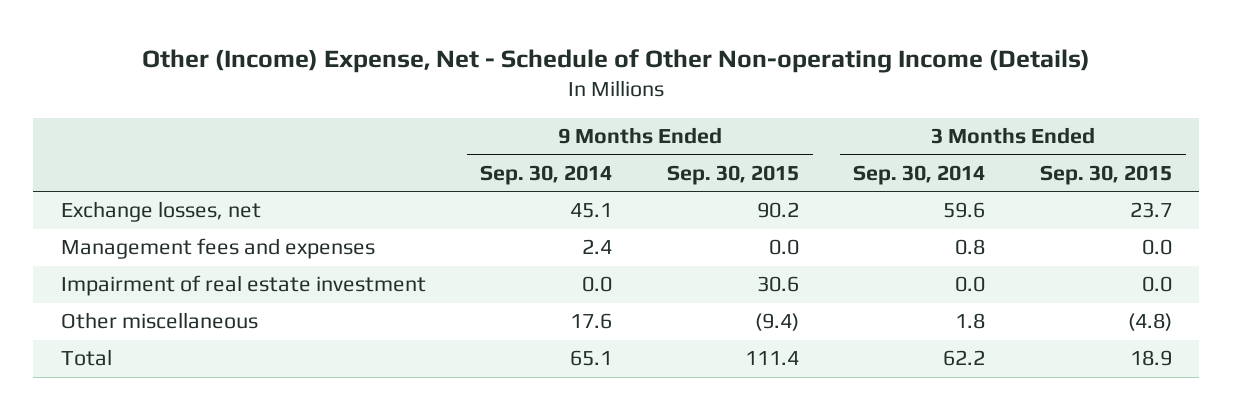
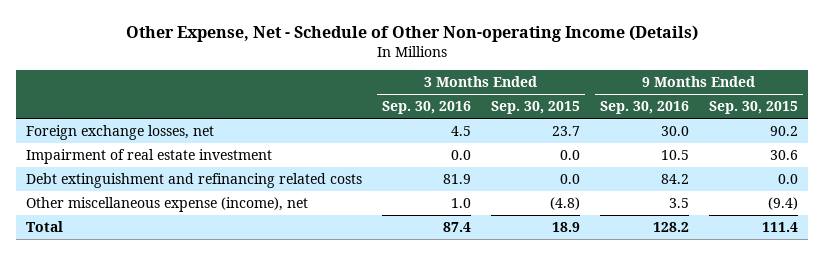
[142,48,1091,73] Other (Income) Expense, Net - Schedule of Other Non-operating Income (Details) -> [126,24,699,42] Other Expense, Net - Schedule of Other Non-operating Income (Details)
[480,164,613,185] Sep. 30, 2014 -> none
[853,164,986,185] Sep. 30, 2014 -> none
none -> [382,101,472,115] Sep. 30, 2016
none -> [600,101,690,115] Sep. 30, 2016
[60,238,375,260] Management fees and expenses -> none
[60,201,261,223] Exchange losses, net -> [26,124,215,140] Foreign exchange losses, net
none -> [26,172,363,188] Debt extinguishment and refinancing related costs
[60,312,258,330] Other miscellaneous -> [26,196,309,212] Other miscellaneous expense (income), net

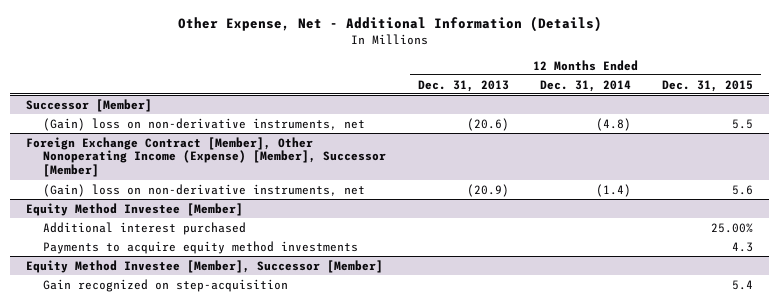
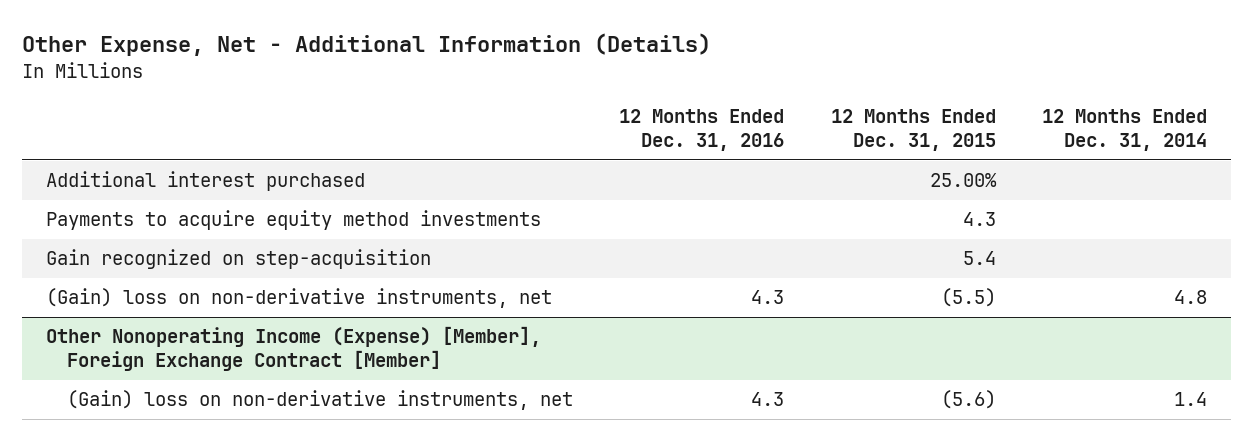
[417,79,509,92] Dec. 31, 2013 -> none
none -> [619,109,785,152] 12 Months Ended Dec. 31, 2016
[25,98,152,112] Successor [Member] -> none
[43,117,366,131] (Gain) loss on non-derivative instruments, net -> none
[25,136,387,178] Foreign Exchange Contract [Member], Other Nonoperating Income (Expense) [Member], Successor [Member] -> none
[43,183,366,197] (Gain) loss on non-derivative instruments, net -> none
[25,202,243,216] Equity Method Investee [Member] -> none
[25,259,383,273] Equity Method Investee [Member], Successor [Member] -> none
none -> [45,288,552,309] (Gain) loss on non-derivative instruments, net
none -> [45,326,541,372] Other Nonoperating Income (Expense) [Member], Foreign Exchange Contract [Member]
none -> [66,390,573,411] (Gain) loss on non-derivative instruments, net

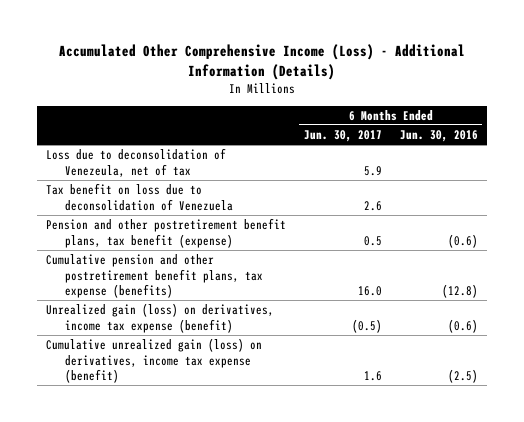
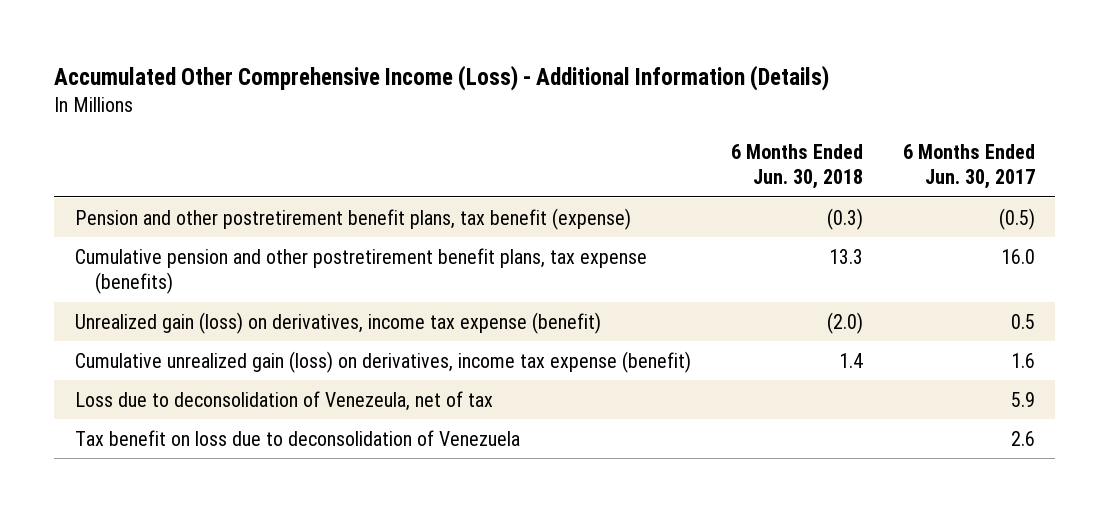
[399,130,478,143] Jun. 30, 2016 -> none
none -> [730,143,863,190] 6 Months Ended Jun. 30, 2018
[363,235,382,246] 0.5 -> [998,207,1035,230] (0.5)
[351,318,382,333] (0.5) -> [1010,313,1035,329] 0.5
[45,148,226,177] Loss due to deconsolidation of Venezeula, net of tax -> [74,390,493,411] Loss due to deconsolidation of Venezeula, net of tax
[45,183,234,211] Tax benefit on loss due to deconsolidation of Venezuela -> [74,429,520,446] Tax benefit on loss due to deconsolidation of Venezuela

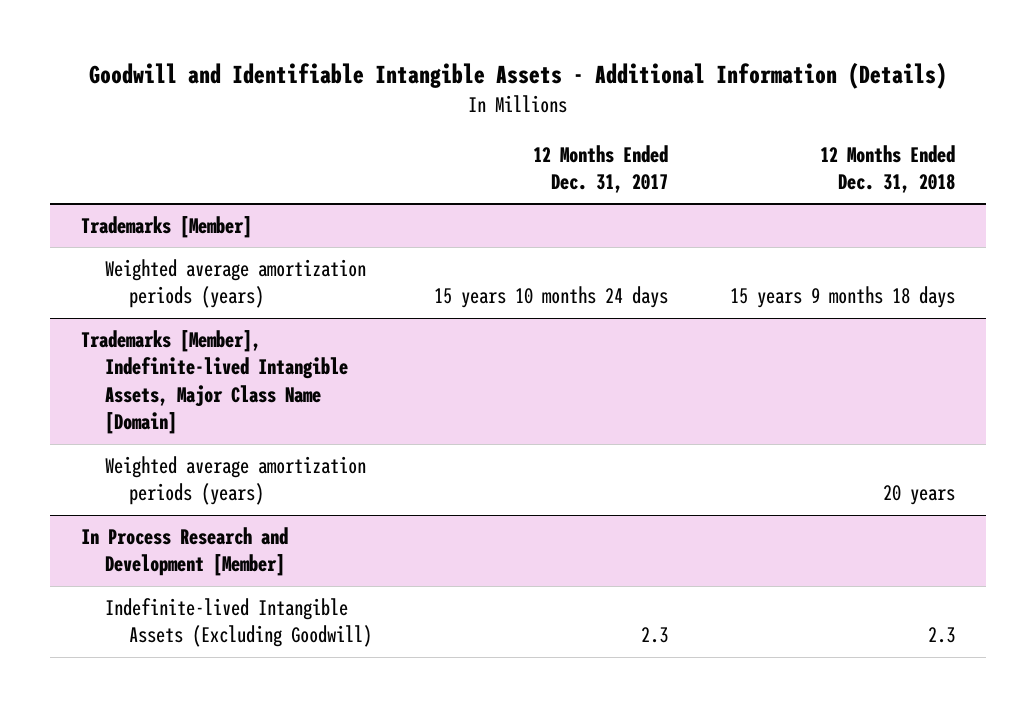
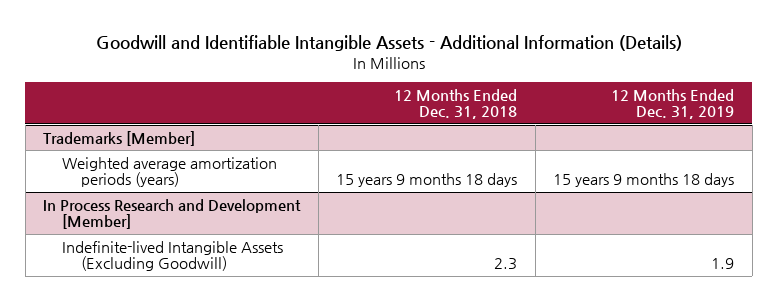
[532,144,668,194] 12 Months Ended Dec. 31, 2017 -> none
none -> [611,88,735,120] 12 Months Ended Dec. 31, 2019
[81,329,349,435] Trademarks [Member], Indefinite-lived Intangible Assets, Major Class Name [Domain] -> none
[105,455,367,506] Weighted average amortization periods (years) -> none

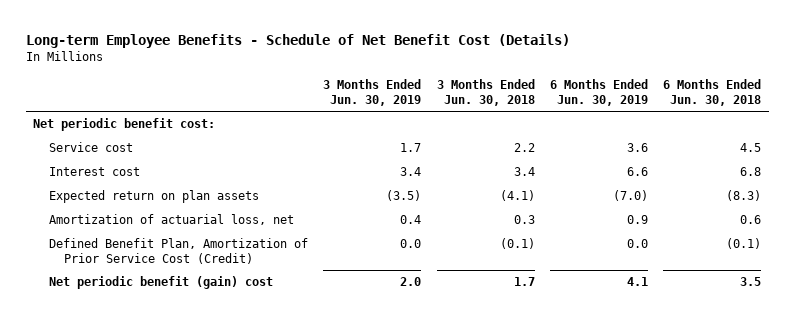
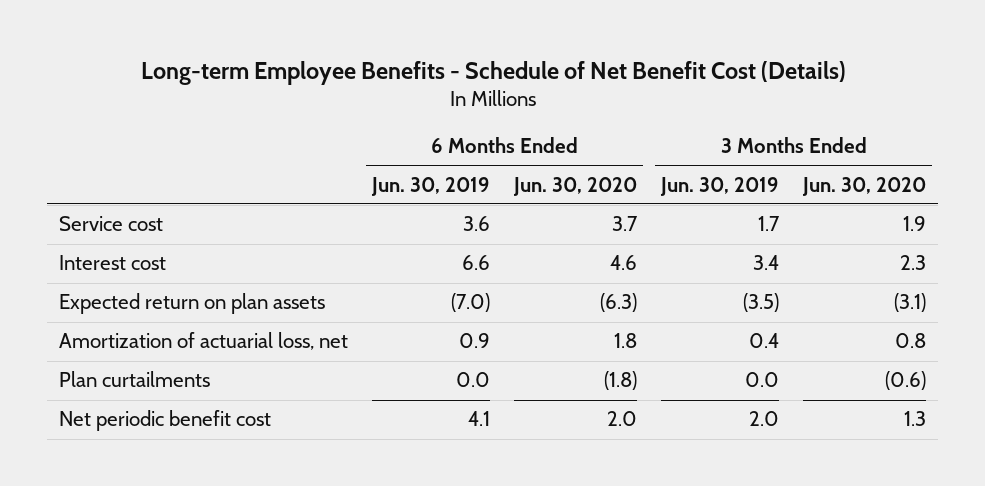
[436,79,535,106] 3 Months Ended Jun. 30, 2018 -> none
[663,79,762,106] 6 Months Ended Jun. 30, 2018 -> none
none -> [513,176,638,196] Jun. 30, 2020
none -> [802,176,927,196] Jun. 30, 2020
[33,118,216,132] Net periodic benefit cost: -> none
[48,238,308,264] Defined Benefit Plan, Amortization of Prior Service Cost (Credit) -> none
none -> [59,371,211,388] Plan curtailments
[48,276,273,290] Net periodic benefit (gain) cost -> [59,410,272,432] Net periodic benefit cost

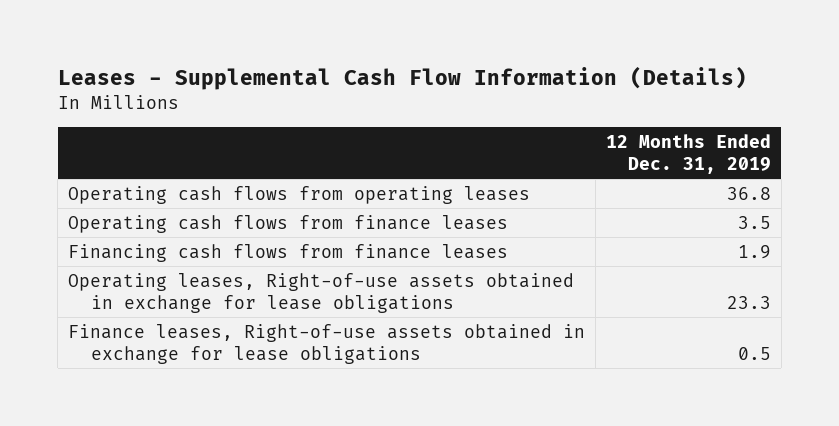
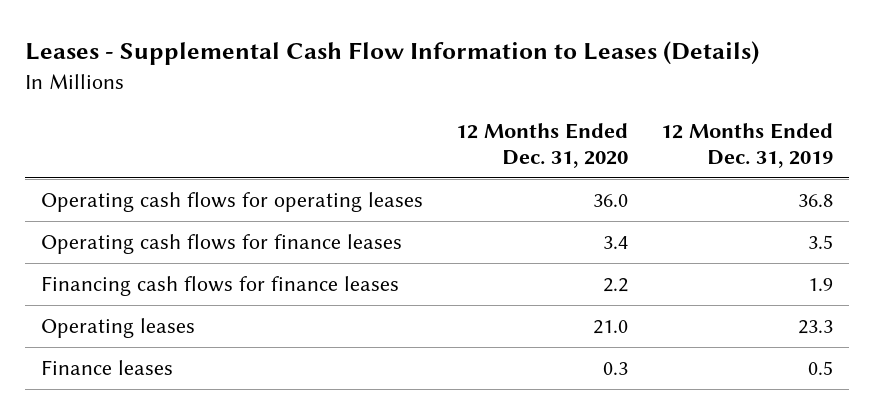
[57,66,747,91] Leases - Supplemental Cash Flow Information (Details) -> [25,41,760,66] Leases - Supplemental Cash Flow Information to Leases (Details)
none -> [456,123,629,168] 12 Months Ended Dec. 31, 2020
[68,185,531,204] Operating cash flows from operating leases -> [41,191,424,212] Operating cash flows for operating leases
[68,214,509,233] Operating cash flows from finance leases -> [41,233,403,254] Operating cash flows for finance leases
[68,243,509,262] Financing cash flows from finance leases -> [41,275,400,296] Financing cash flows for finance leases
[68,272,575,314] Operating leases, Right-of-use assets obtained in exchange for lease obligations -> [41,317,196,338] Operating leases
[68,323,586,365] Finance leases, Right-of-use assets obtained in exchange for lease obligations -> [41,359,174,375] Finance leases

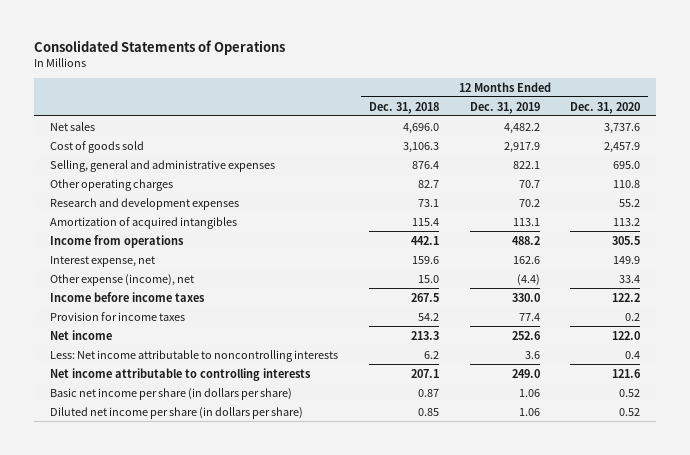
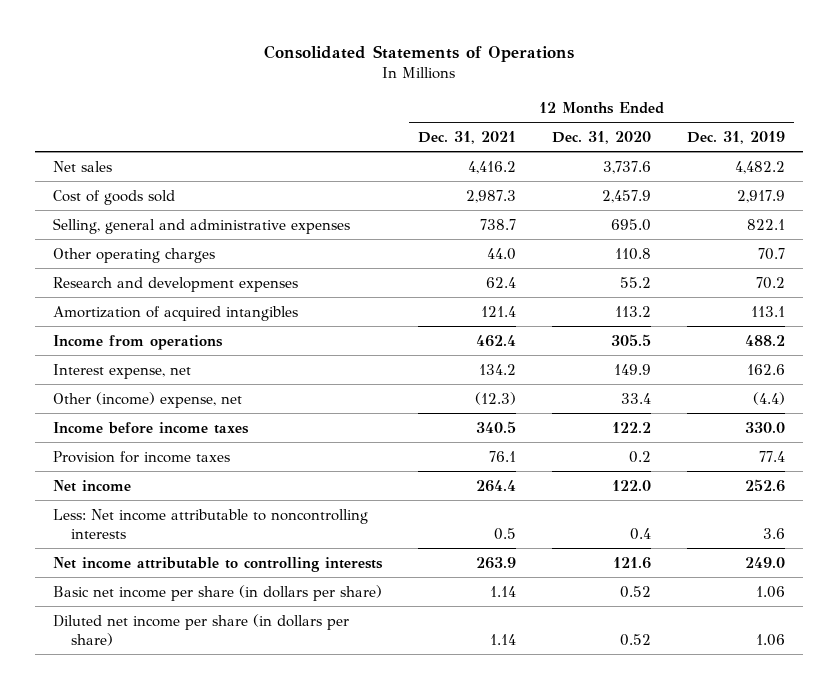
[368,101,439,114] Dec. 31, 2018 -> none
none -> [418,130,517,144] Dec. 31, 2021
[49,273,194,286] Other expense (income), net -> [53,391,243,408] Other (income) expense, net

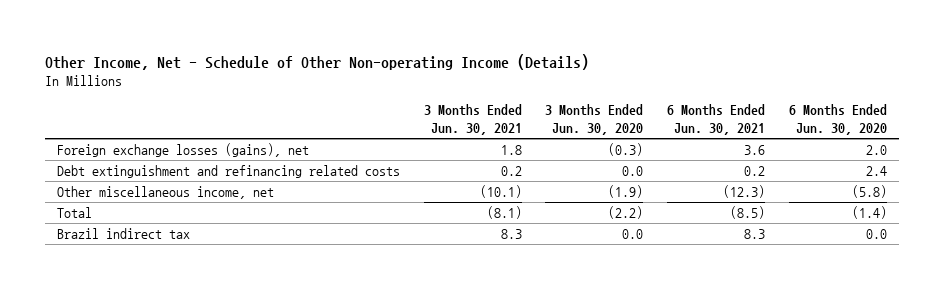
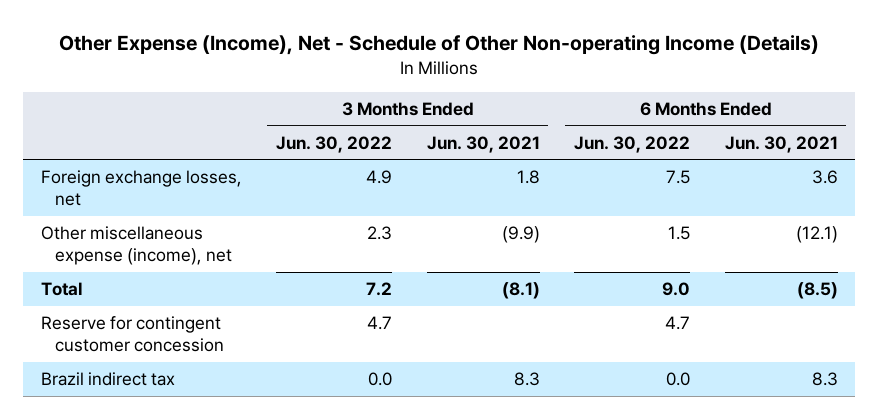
[45,53,590,70] Other Income, Net - Schedule of Other Non-operating Income (Details) -> [59,35,820,56] Other Expense (Income), Net - Schedule of Other Non-operating Income (Details)
[545,104,644,135] 3 Months Ended Jun. 30, 2020 -> none
[788,104,887,135] 6 Months Ended Jun. 30, 2020 -> none
none -> [276,135,393,153] Jun. 30, 2022
none -> [574,135,691,153] Jun. 30, 2022
[56,165,400,179] Debt extinguishment and refinancing related costs -> none
[56,143,309,158] Foreign exchange losses (gains), net -> [40,170,242,207] Foreign exchange losses, net
[56,186,274,200] Other miscellaneous income, net -> [40,226,232,266] Other miscellaneous expense (income), net
[479,185,522,199] (10.1) -> [501,226,540,244] (9.9)
[723,185,766,199] (12.3) -> [795,226,838,244] (12.1)
none -> [40,316,224,353] Reserve for contingent customer concession

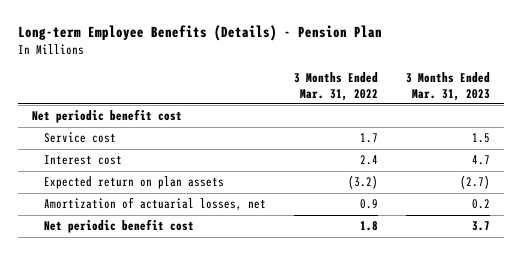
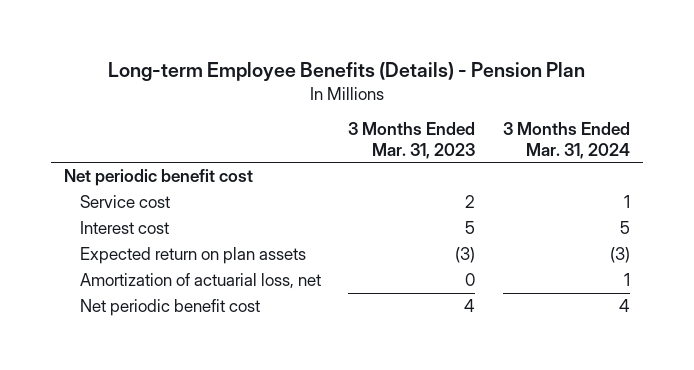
[294,72,379,101] 3 Months Ended Mar. 31, 2022 -> none
none -> [502,122,630,159] 3 Months Ended Mar. 31, 2024
[471,133,490,144] 1.5 -> [465,194,476,208] 2
[471,155,490,166] 4.7 -> [465,220,476,234] 5
[459,175,490,190] (2.7) -> [455,246,476,263] (3)
[44,197,267,211] Amortization of actuarial losses, net -> [80,272,322,289] Amortization of actuarial loss, net
[471,199,490,210] 0.2 -> [465,272,476,286] 0
[471,221,490,232] 3.7 -> [464,298,476,312] 4

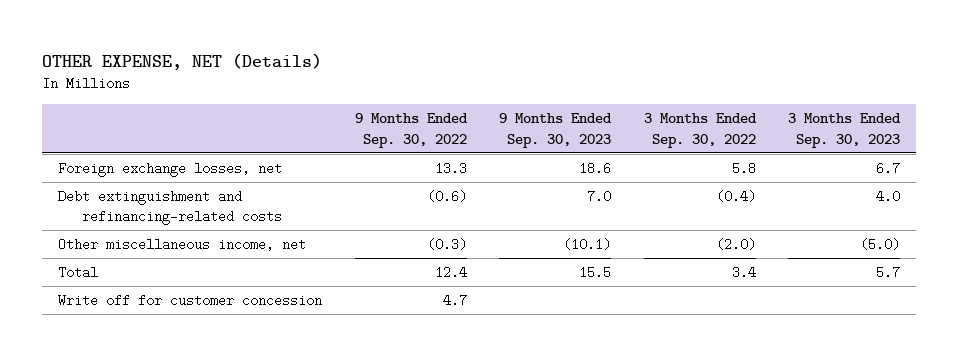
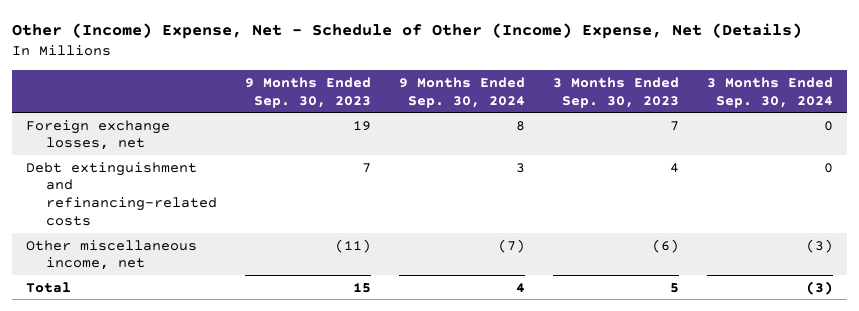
[42,52,323,70] OTHER EXPENSE, NET (Details) -> [12,23,803,40] Other (Income) Expense, Net - Schedule of Other (Income) Expense, Net (Details)
[354,113,468,148] 9 Months Ended Sep. 30, 2022 -> none
[643,113,757,148] 3 Months Ended Sep. 30, 2022 -> none
none -> [399,76,526,108] 9 Months Ended Sep. 30, 2024
none -> [707,76,834,108] 3 Months Ended Sep. 30, 2024
[58,293,323,307] Write off for customer concession -> none
[579,161,612,175] 18.6 -> [353,120,372,131] 19
[876,161,901,175] 6.7 -> [670,120,680,131] 7
[587,189,612,203] 7.0 -> [362,162,372,173] 7
[876,189,901,203] 4.0 -> [670,162,680,173] 4
[563,237,612,251] (10.1) -> [335,238,372,253] (11)
[860,237,901,251] (5.0) -> [652,238,680,253] (6)
[579,265,612,279] 15.5 -> [353,282,372,293] 15
[876,265,901,279] 5.7 -> [670,282,680,293] 5

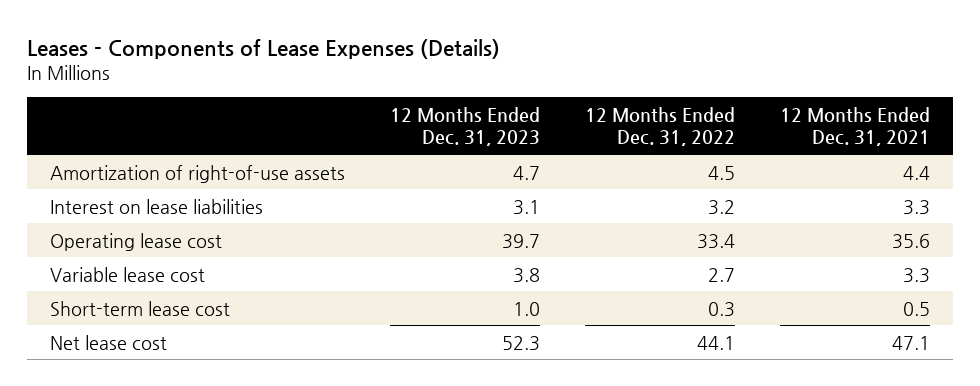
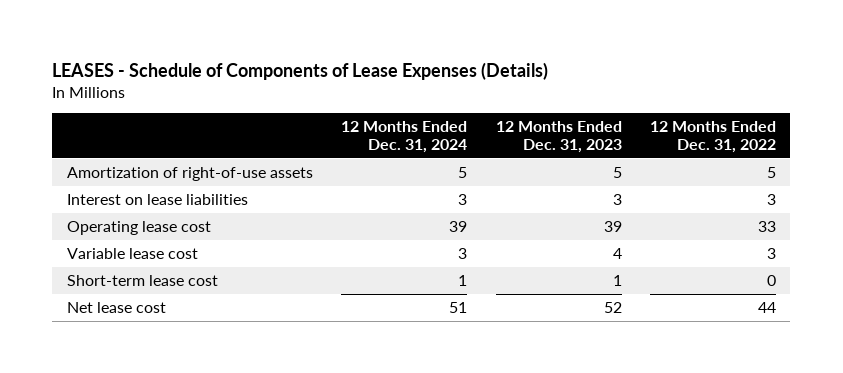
[27,38,501,59] Leases - Components of Lease Expenses (Details) -> [52,61,549,80] LEASES - Schedule of Components of Lease Expenses (Details)
[780,106,931,147] 12 Months Ended Dec. 31, 2021 -> none
none -> [341,120,468,153] 12 Months Ended Dec. 31, 2024
[512,165,540,180] 4.7 -> [612,166,622,178] 5
[708,165,736,180] 4.5 -> [766,166,776,178] 5
[512,199,540,215] 3.1 -> [612,193,622,205] 3
[708,199,736,215] 3.2 -> [766,193,776,205] 3
[501,233,540,249] 39.7 -> [603,220,622,232] 39
[697,233,736,249] 33.4 -> [757,220,776,232] 33
[512,267,540,283] 3.8 -> [612,247,622,259] 4
[708,267,736,282] 2.7 -> [766,247,776,259] 3
[512,301,540,316] 1.0 -> [612,274,622,286] 1
[708,301,736,317] 0.3 -> [766,274,776,286] 0
[501,335,540,351] 52.3 -> [603,301,622,313] 52
[697,335,736,350] 44.1 -> [757,301,776,313] 44

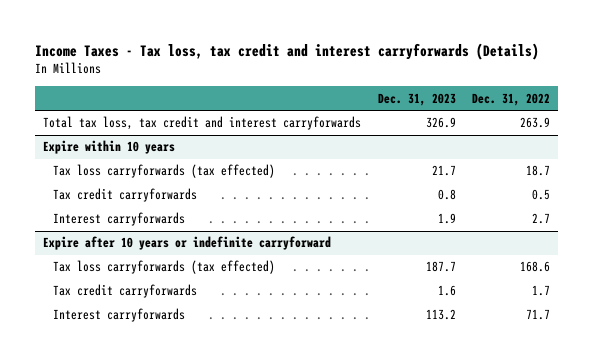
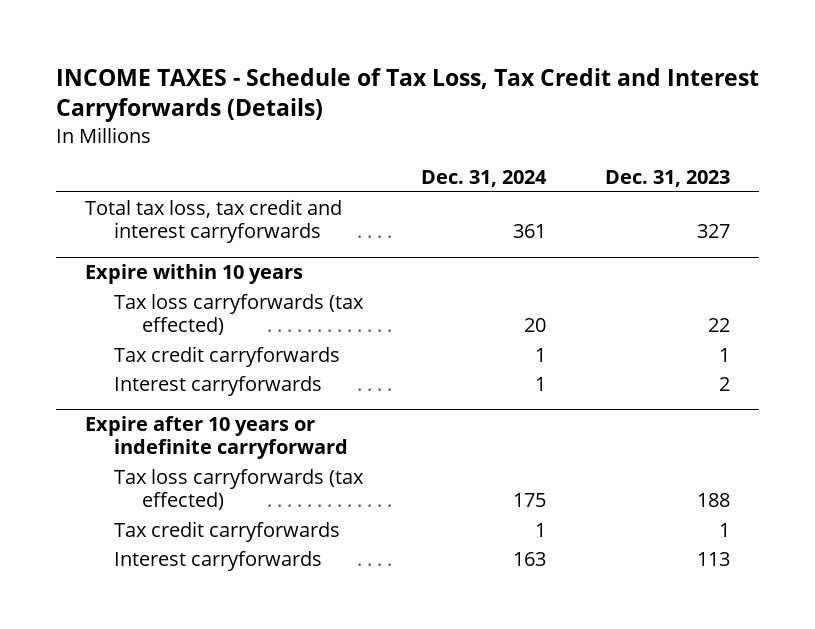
[35,42,540,60] Income Taxes - Tax loss, tax credit and interest carryforwards (Details) -> [55,68,759,123] INCOME TAXES - Schedule of Tax Loss, Tax Credit and Interest Carryforwards (Details)
[472,92,551,106] Dec. 31, 2022 -> none
none -> [421,170,548,188] Dec. 31, 2024
[425,117,456,129] 326.9 -> [696,223,730,238] 327
[431,165,456,177] 21.7 -> [707,317,730,332] 22
[437,189,456,201] 0.8 -> [718,347,730,362] 1
[437,213,456,225] 1.9 -> [718,376,730,391] 2
[425,261,456,273] 187.7 -> [696,492,730,507] 188
[437,285,456,297] 1.6 -> [718,522,730,537] 1
[425,309,456,321] 113.2 -> [696,551,730,566] 113

